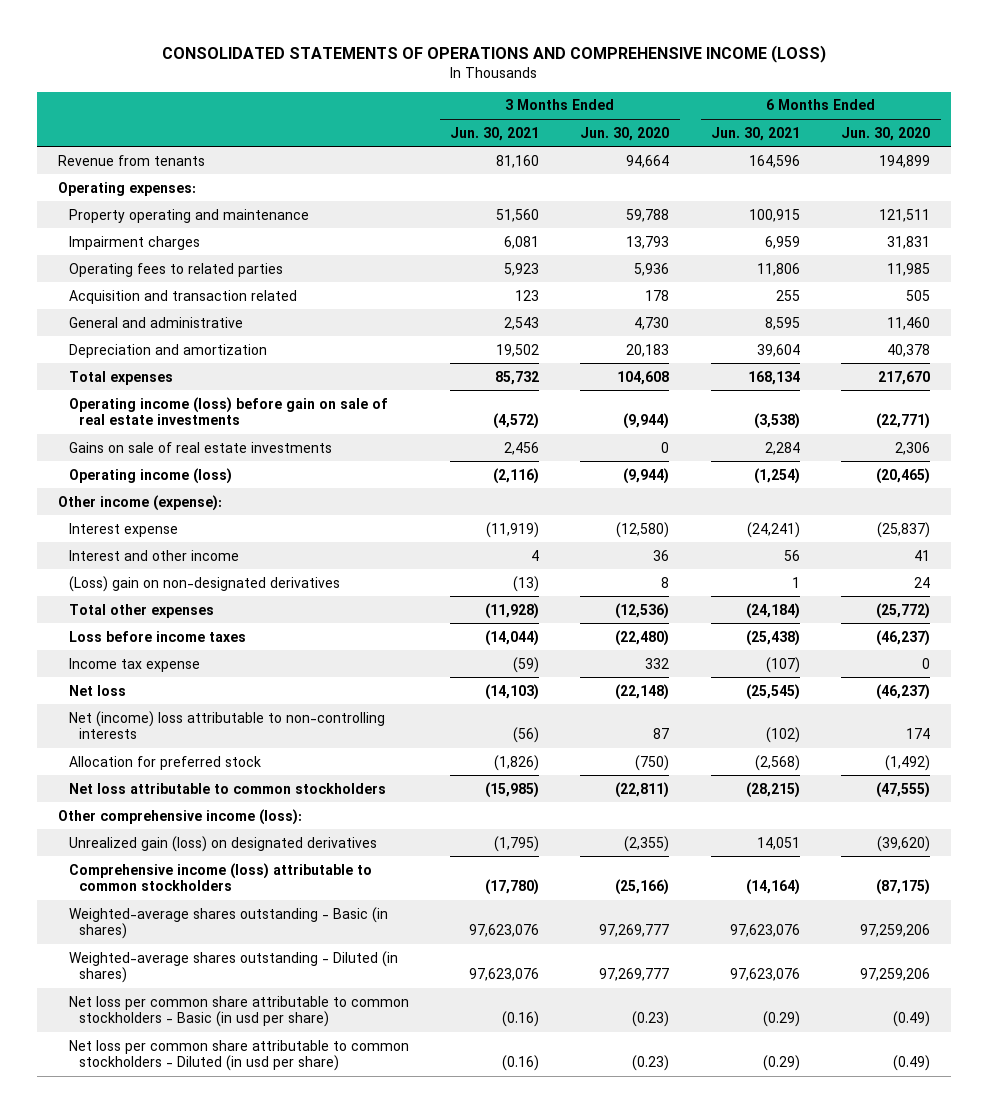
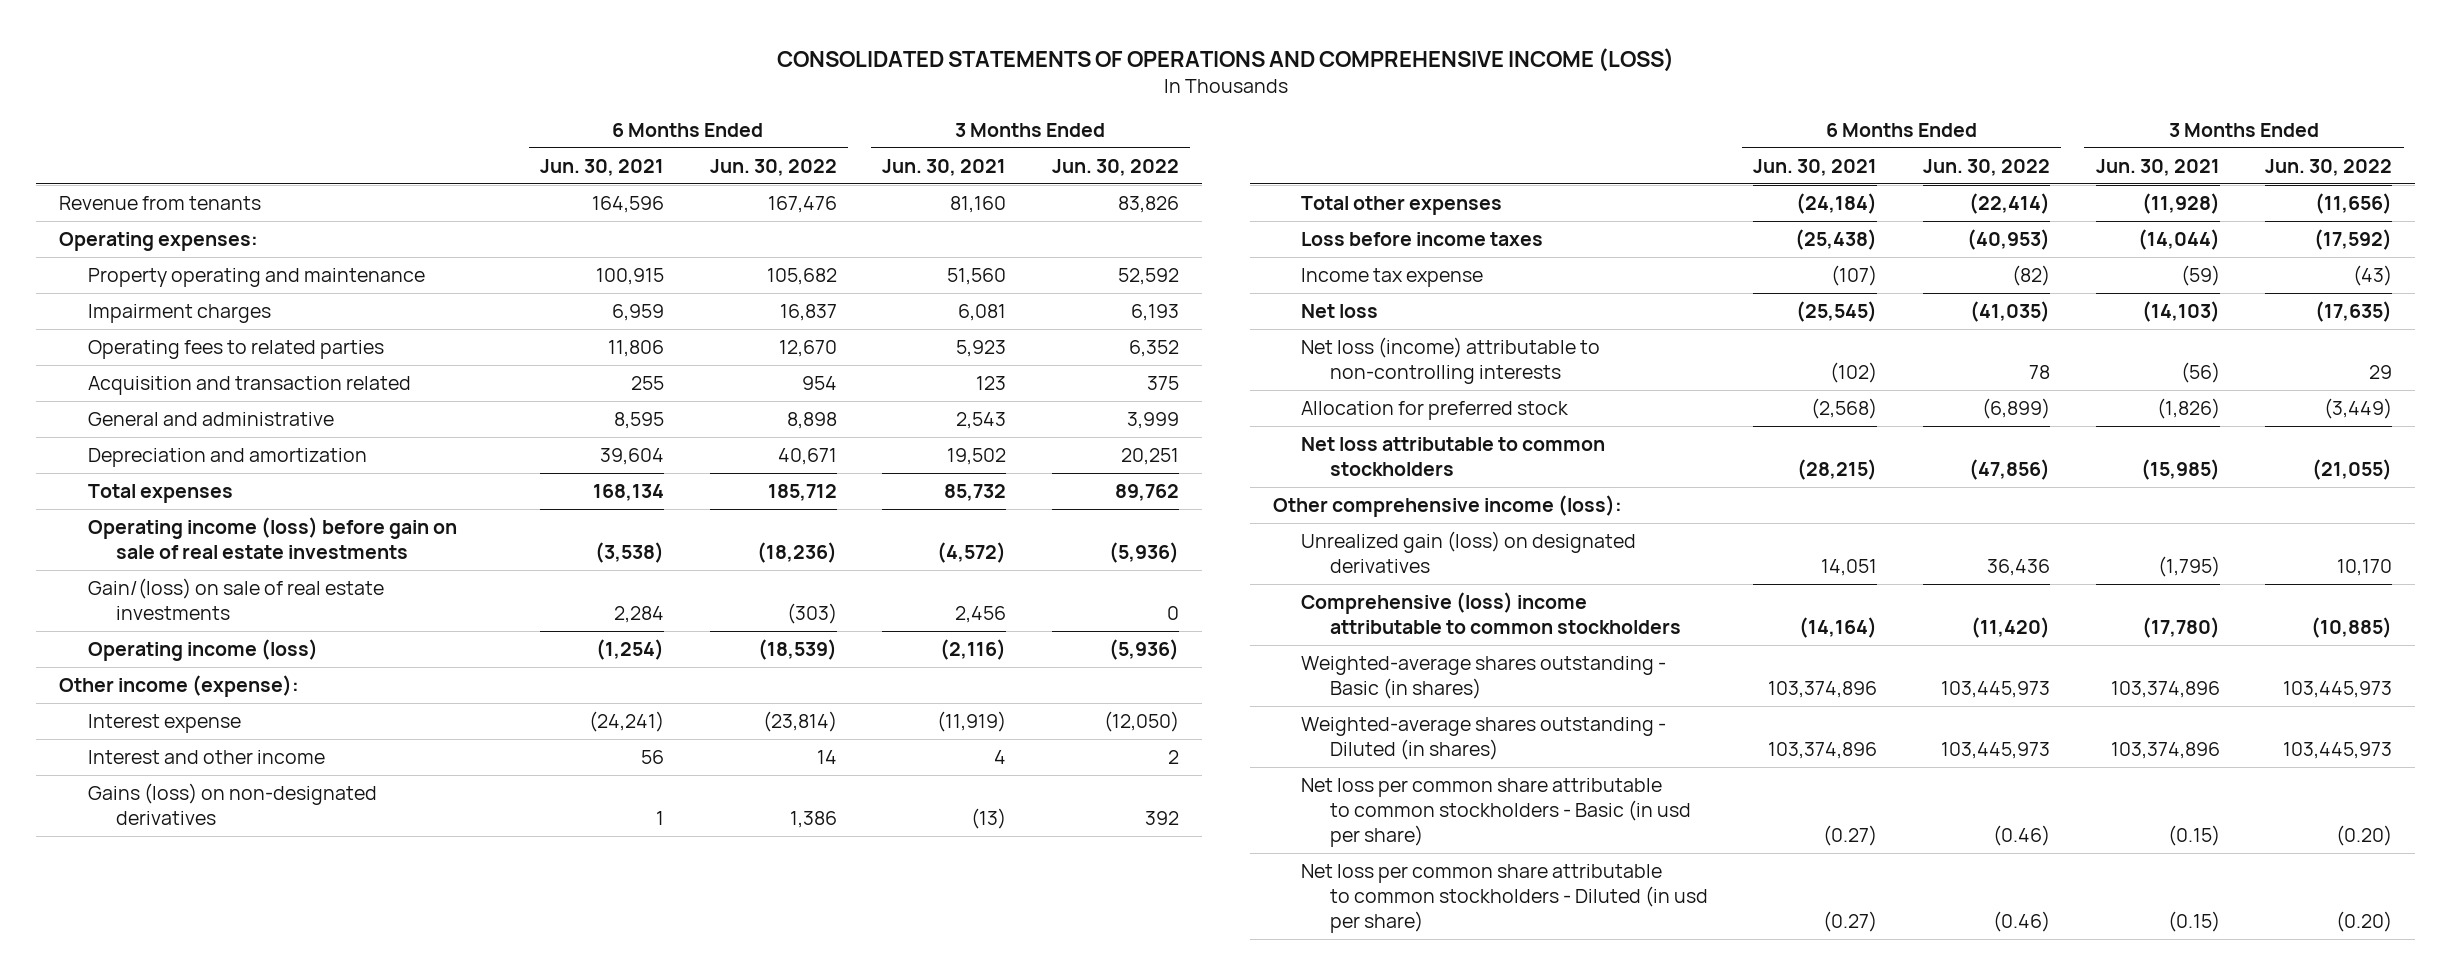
[580,126,670,141] Jun. 30, 2020 -> none
[841,126,931,141] Jun. 30, 2020 -> none
none -> [709,159,837,177] Jun. 30, 2022
none -> [1051,159,1179,177] Jun. 30, 2022
[68,441,332,453] Gains on sale of real estate investments -> [87,578,384,620] Gain/(loss) on sale of real estate investments
[68,575,340,592] (Loss) gain on non-designated derivatives -> [87,783,377,825] Gains (loss) on non-designated derivatives
[68,710,385,740] Net (income) loss attributable to non-controlling interests -> [1301,337,1601,384] Net loss (income) attributable to non-controlling interests
[68,862,372,892] Comprehensive income (loss) attributable to common stockholders -> [1301,592,1681,634] Comprehensive (loss) income attributable to common stockholders
[468,924,539,938] 97,623,076 -> [2110,680,2220,698] 103,374,896
[729,924,800,938] 97,623,076 -> [1768,680,1878,698] 103,374,896
[468,968,539,982] 97,623,076 -> [2110,741,2220,759] 103,374,896
[729,968,800,982] 97,623,076 -> [1768,741,1878,759] 103,374,896
[501,1011,539,1028] (0.16) -> [2167,824,2220,846] (0.15)
[762,1011,800,1028] (0.29) -> [1823,824,1878,846] (0.27)
[501,1055,539,1072] (0.16) -> [2167,910,2220,932] (0.15)
[762,1055,800,1072] (0.29) -> [1823,910,1878,932] (0.27)

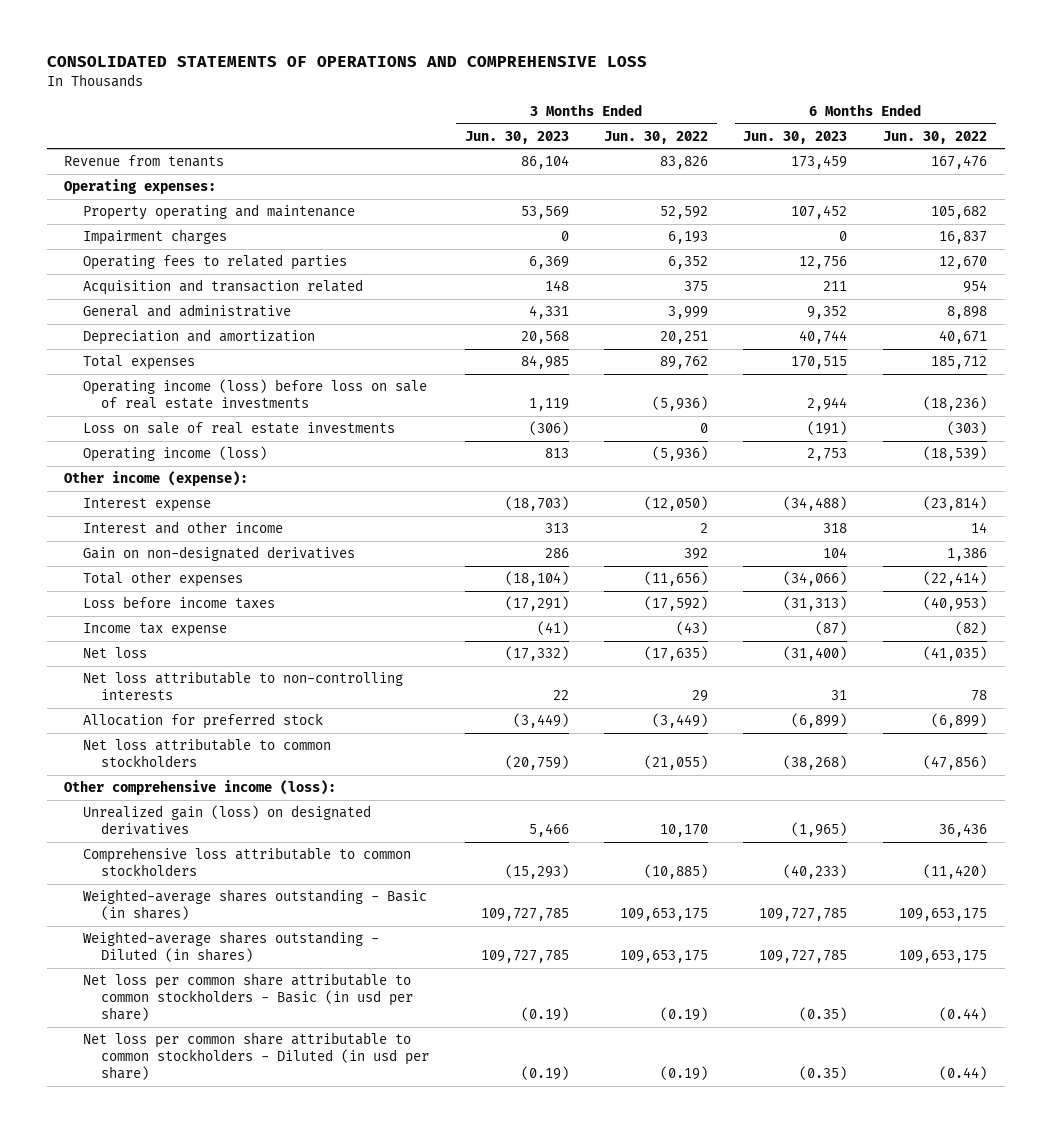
[776,47,1674,72] CONSOLIDATED STATEMENTS OF OPERATIONS AND COMPREHENSIVE INCOME (LOSS) -> [46,56,647,68] CONSOLIDATED STATEMENTS OF OPERATIONS AND COMPREHENSIVE LOSS
[540,159,665,177] Jun. 30, 2021 -> none
[882,159,1007,177] Jun. 30, 2021 -> none
none -> [464,130,569,144] Jun. 30, 2023
none -> [743,130,848,144] Jun. 30, 2023
[87,517,457,559] Operating income (loss) before gain on sale of real estate investments -> [82,378,427,410] Operating income (loss) before loss on sale of real estate investments
[87,578,384,620] Gain/(loss) on sale of real estate investments -> [82,421,395,434] Loss on sale of real estate investments
[87,783,377,825] Gains (loss) on non-designated derivatives -> [82,545,355,561] Gain on non-designated derivatives
[1301,337,1601,384] Net loss (income) attributable to non-controlling interests -> [82,670,403,701] Net loss attributable to non-controlling interests
[1301,592,1681,634] Comprehensive (loss) income attributable to common stockholders -> [82,846,411,877] Comprehensive loss attributable to common stockholders
[1941,680,2051,698] 103,445,973 -> [898,908,987,922] 109,653,175
[2283,680,2393,698] 103,445,973 -> [619,908,708,922] 109,653,175
[1941,741,2051,759] 103,445,973 -> [898,950,987,964] 109,653,175
[2283,741,2393,759] 103,445,973 -> [619,950,708,964] 109,653,175
[1993,824,2051,846] (0.46) -> [938,1007,987,1022] (0.44)
[2336,824,2393,846] (0.20) -> [659,1007,708,1022] (0.19)
[1993,910,2051,932] (0.46) -> [938,1066,987,1081] (0.44)
[2336,910,2393,932] (0.20) -> [659,1066,708,1081] (0.19)

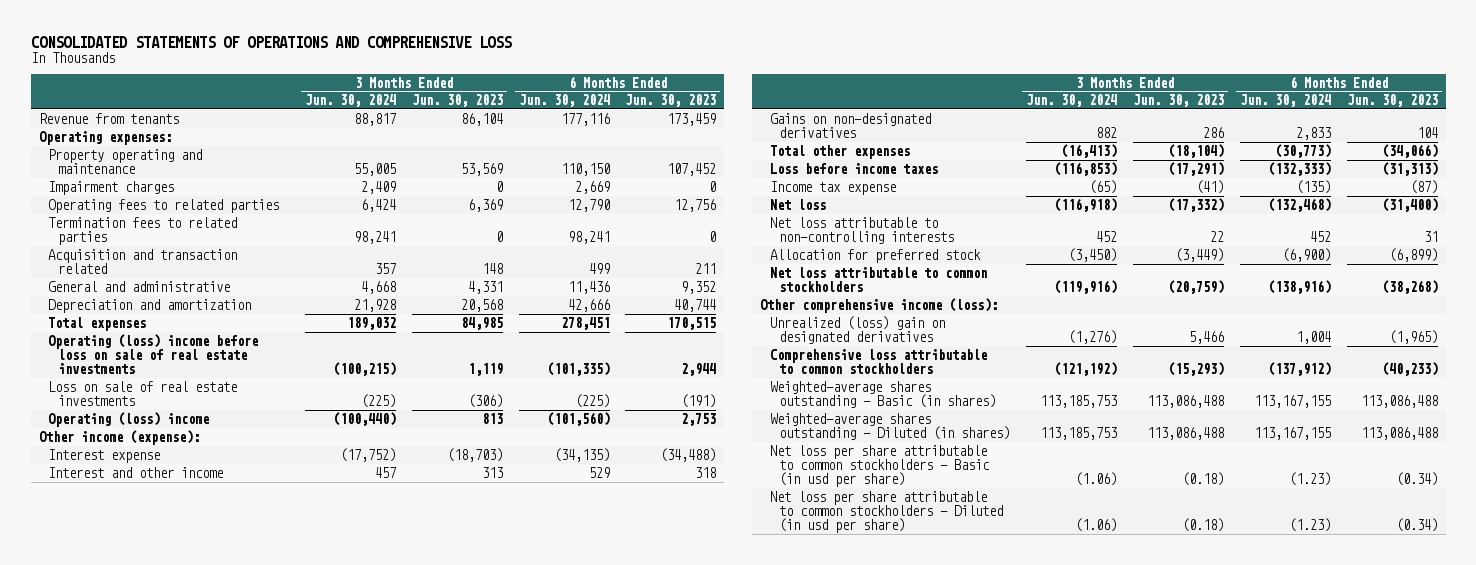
[603,130,708,144] Jun. 30, 2022 -> none
[882,130,987,144] Jun. 30, 2022 -> none
none -> [304,94,396,108] Jun. 30, 2024
none -> [518,94,610,108] Jun. 30, 2024
none -> [48,216,238,246] Termination fees to related parties
[82,378,427,410] Operating income (loss) before loss on sale of real estate investments -> [48,333,259,375] Operating (loss) income before loss on sale of real estate investments
[82,445,267,462] Operating income (loss) -> [48,411,210,427] Operating (loss) income
[82,545,355,561] Gain on non-designated derivatives -> [769,112,931,139] Gains on non-designated derivatives
[82,804,371,836] Unrealized gain (loss) on designated derivatives -> [769,315,945,345] Unrealized (loss) gain on designated derivatives
[480,908,569,922] 109,727,785 -> [1147,395,1225,409] 113,086,488
[759,908,848,922] 109,727,785 -> [1360,395,1438,409] 113,086,488
[480,950,569,964] 109,727,785 -> [1147,427,1225,441] 113,086,488
[759,950,848,964] 109,727,785 -> [1360,427,1438,441] 113,086,488
[82,972,414,1022] Net loss per common share attributable to common stockholders - Basic (in usd per share) -> [769,444,991,488] Net loss per share attributable to common stockholders - Basic (in usd per share)
[520,1007,569,1022] (0.19) -> [1182,472,1225,487] (0.18)
[799,1007,848,1022] (0.35) -> [1395,472,1438,487] (0.34)
[82,1031,430,1081] Net loss per common share attributable to common stockholders - Diluted (in usd per share) -> [769,490,1004,534] Net loss per share attributable to common stockholders - Diluted (in usd per share)
[520,1066,569,1081] (0.19) -> [1182,518,1225,533] (0.18)
[799,1066,848,1081] (0.35) -> [1395,518,1438,533] (0.34)

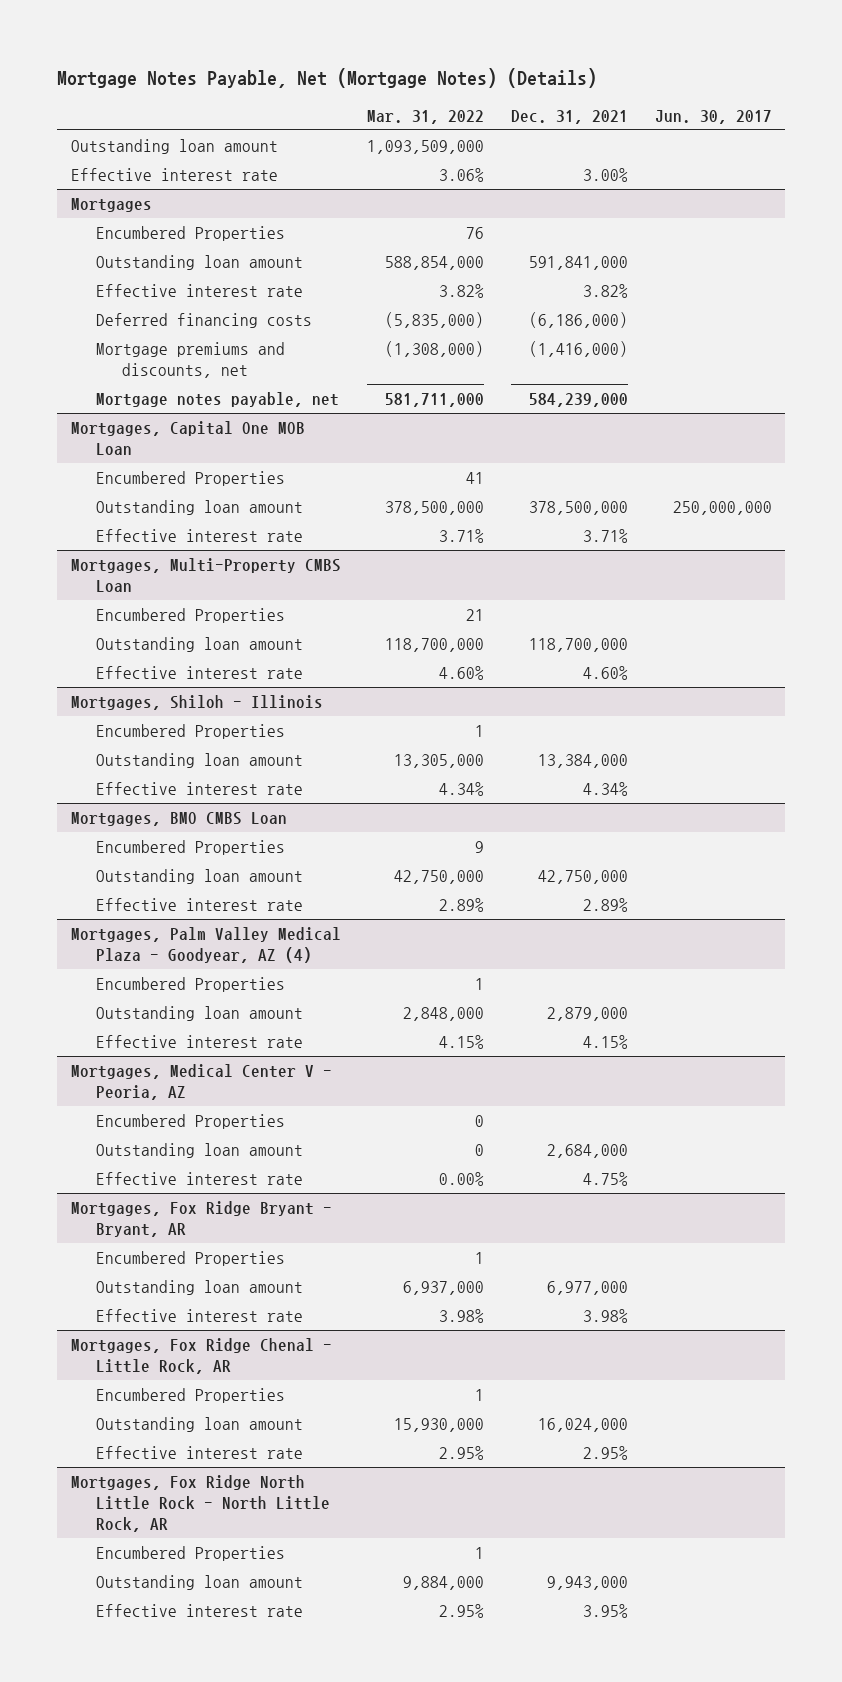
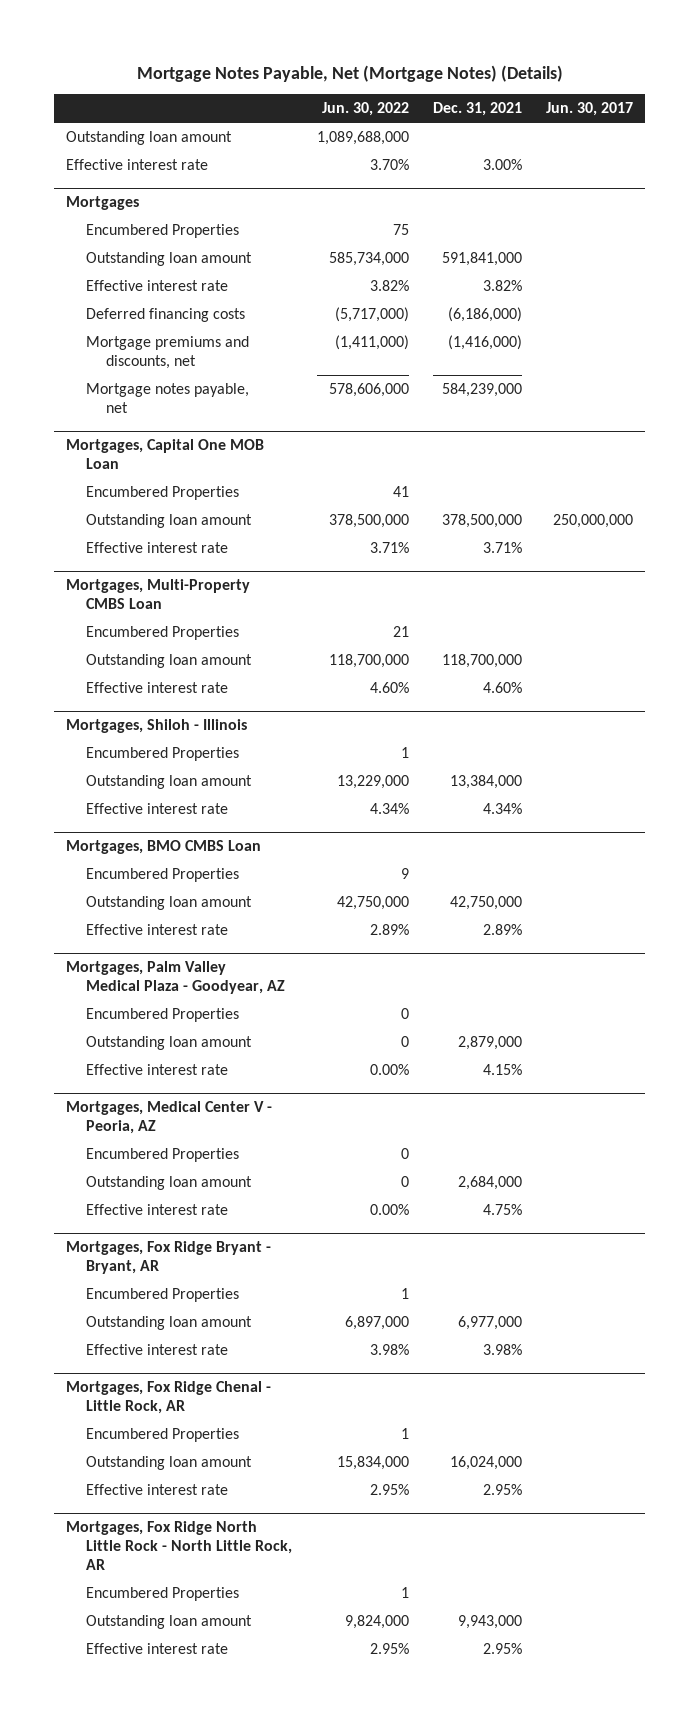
[367,110,485,125] Mar. 31, 2022 -> none
none -> [321,102,409,117] Jun. 30, 2022
[70,926,341,963] Mortgages, Palm Valley Medical Plaza - Goodyear, AZ (4) -> [66,961,286,995] Mortgages, Palm Valley Medical Plaza - Goodyear, AZ
[582,1603,628,1618] 3.95% -> [482,1642,522,1654] 2.95%

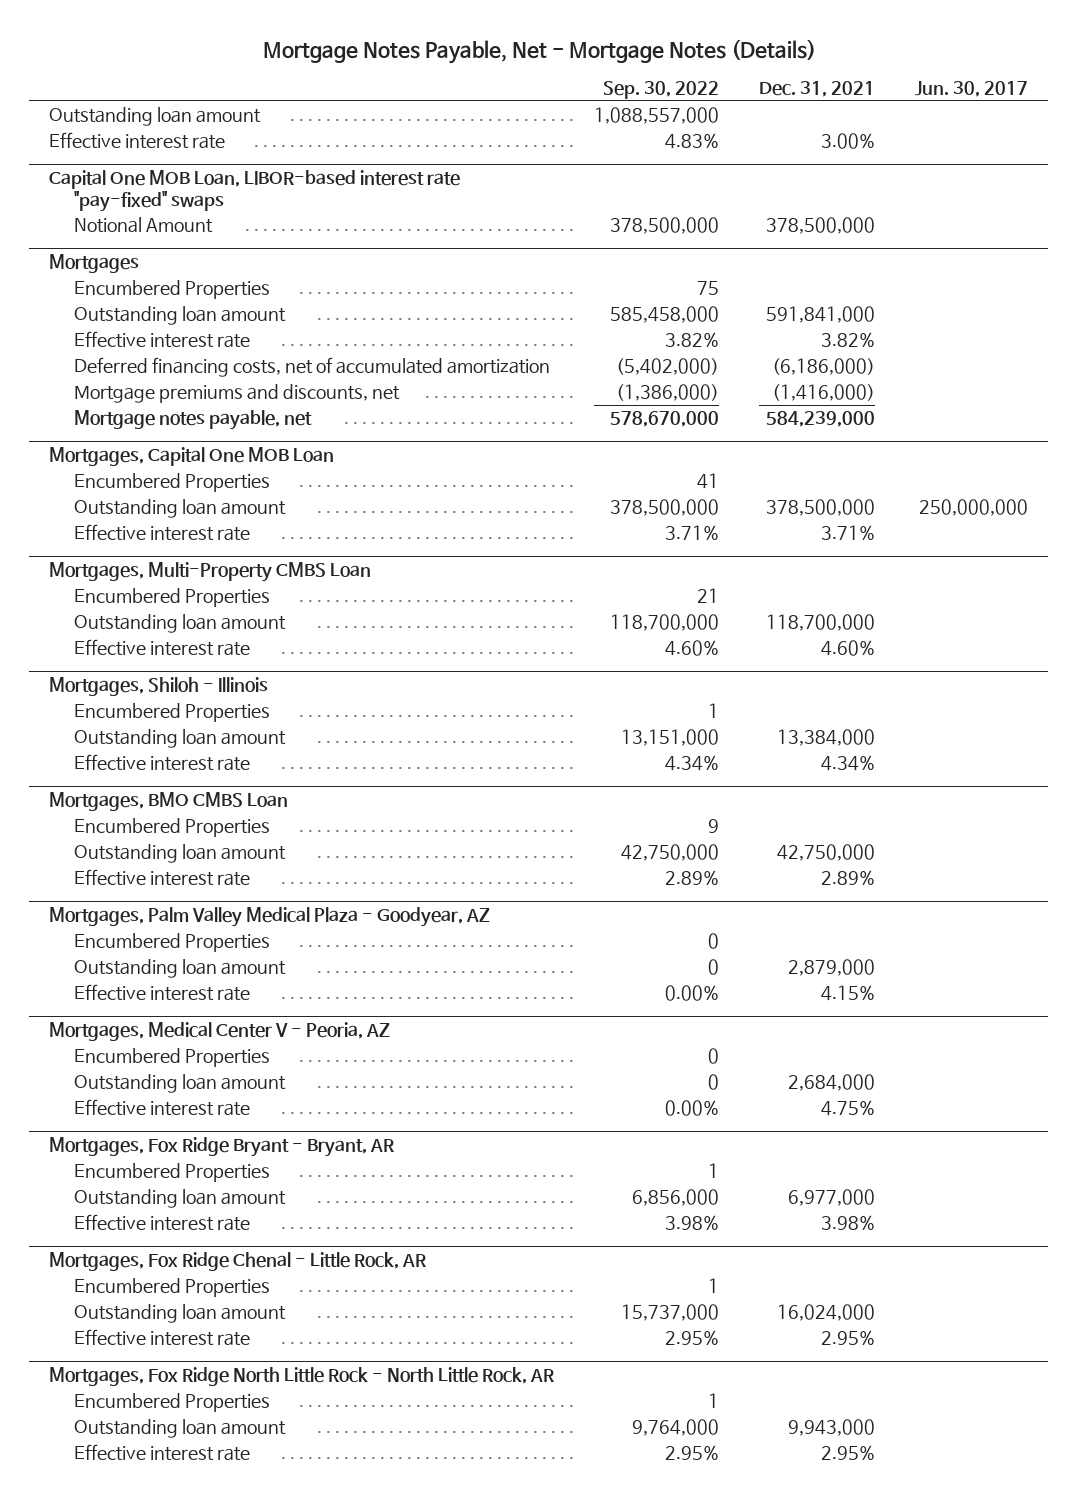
[136,64,563,82] Mortgage Notes Payable, Net (Mortgage Notes) (Details) -> [262,39,816,65] Mortgage Notes Payable, Net - Mortgage Notes (Details)
[321,102,409,117] Jun. 30, 2022 -> none
none -> [603,81,720,100] Sep. 30, 2022
none -> [49,170,461,212] Capital One MOB Loan, LIBOR-based interest rate "pay-fixed" swaps
none -> [73,217,213,234] Notional Amount
[86,307,246,322] Deferred financing costs -> [73,357,550,378] Deferred financing costs, net of accumulated amortization

